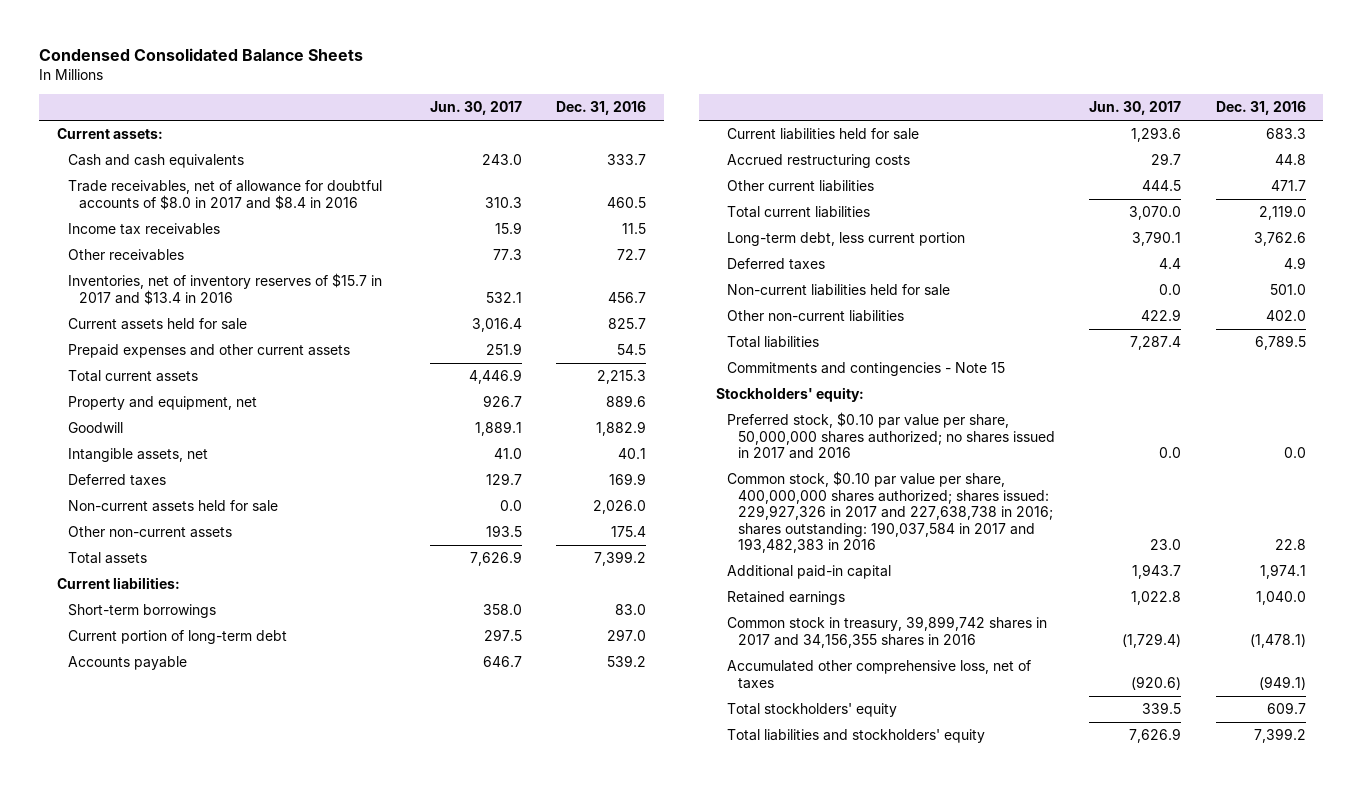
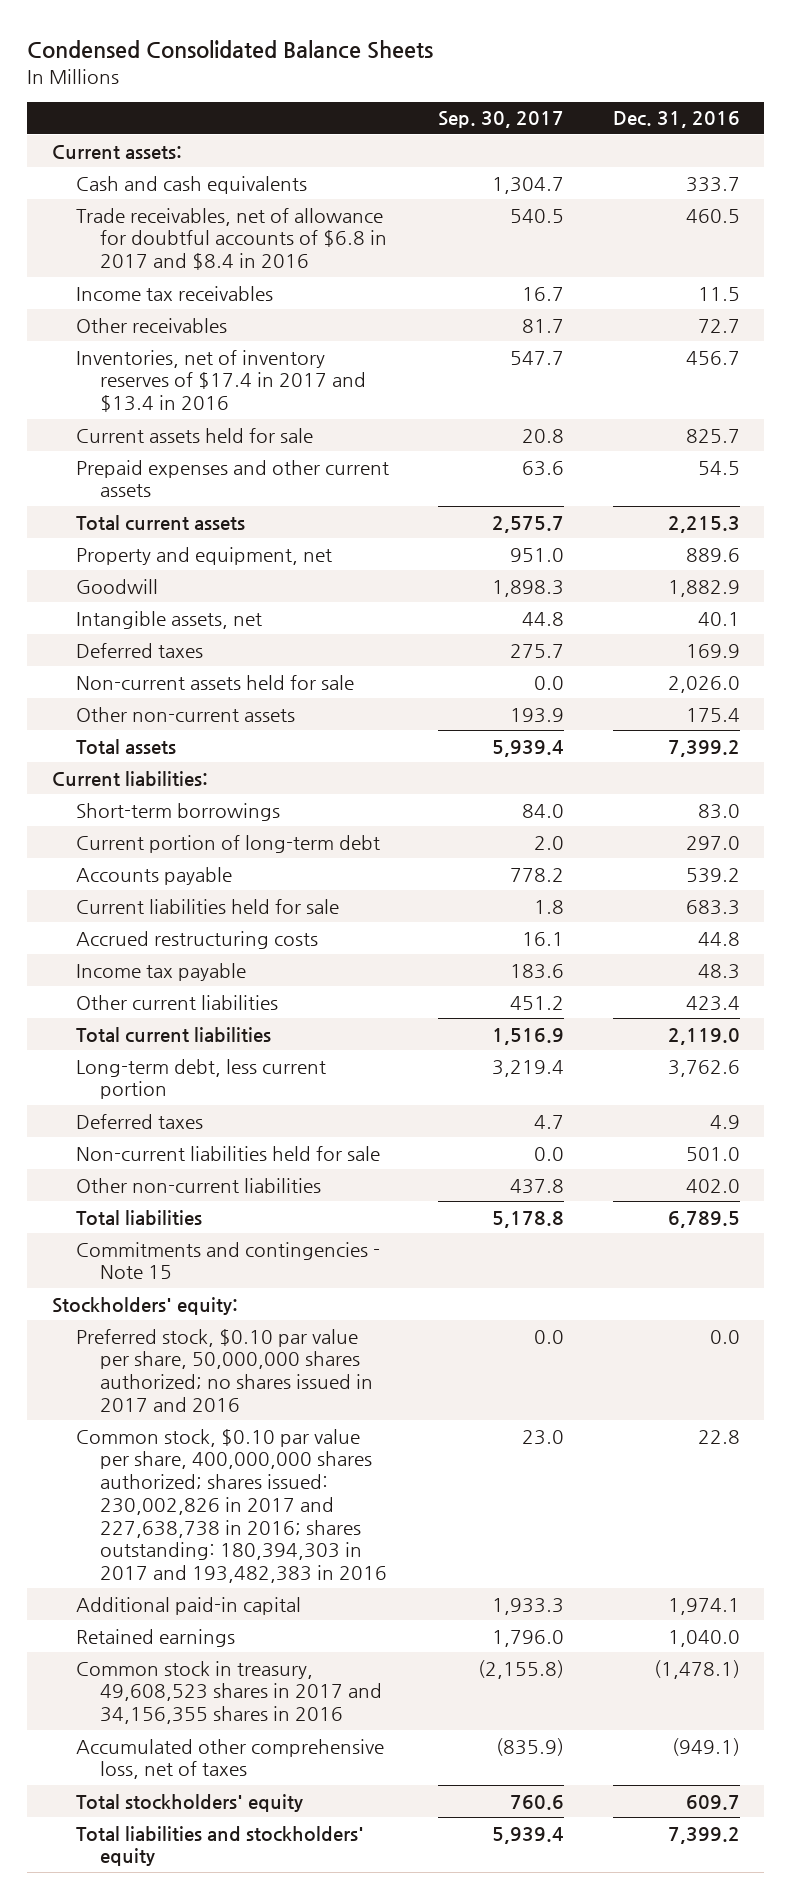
[430,101,523,116] Jun. 30, 2017 -> none
none -> [437,111,564,129] Sep. 30, 2017
[67,180,382,210] Trade receivables, net of allowance for doubtful accounts of $8.0 in 2017 and $8.4 in 2016 -> [75,207,388,271] Trade receivables, net of allowance for doubtful accounts of $6.8 in 2017 and $8.4 in 2016
[67,273,382,305] Inventories, net of inventory reserves of $15.7 in 2017 and $13.4 in 2016 -> [75,349,367,413] Inventories, net of inventory reserves of $17.4 in 2017 and $13.4 in 2016
none -> [75,962,246,981] Income tax payable
[1270,180,1306,192] 471.7 -> [685,995,740,1011] 423.4
[726,471,1054,554] Common stock, $0.10 par value per share, 400,000,000 shares authorized; shares issued: 229,927,326 in 2017 and 227,638,738 in 2016; shares outstanding: 190,037,584 in 2017 and 193,482,383 in 2016 -> [75,1428,388,1584] Common stock, $0.10 par value per share, 400,000,000 shares authorized; shares issued: 230,002,826 in 2017 and 227,638,738 in 2016; shares outstanding: 180,394,303 in 2017 and 193,482,383 in 2016
[726,616,1047,648] Common stock in treasury, 39,899,742 shares in 2017 and 34,156,355 shares in 2016 -> [75,1660,383,1725] Common stock in treasury, 49,608,523 shares in 2017 and 34,156,355 shares in 2016

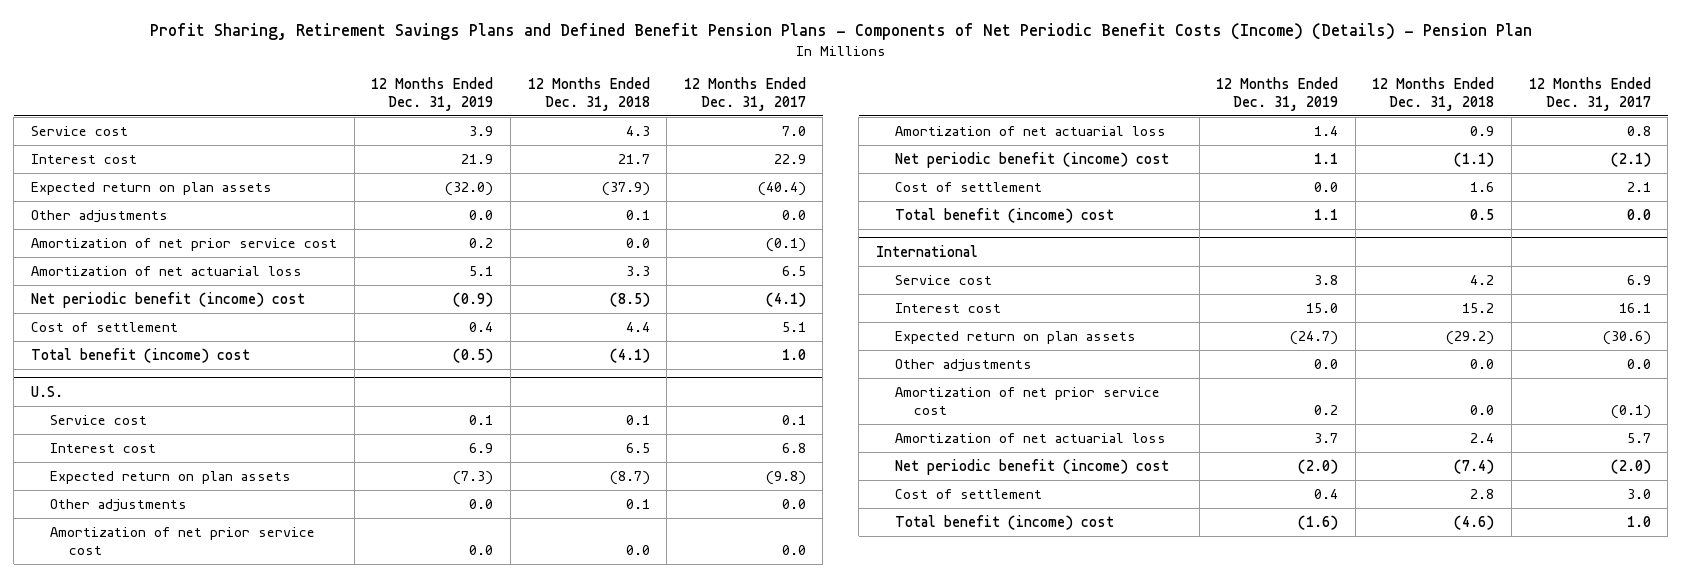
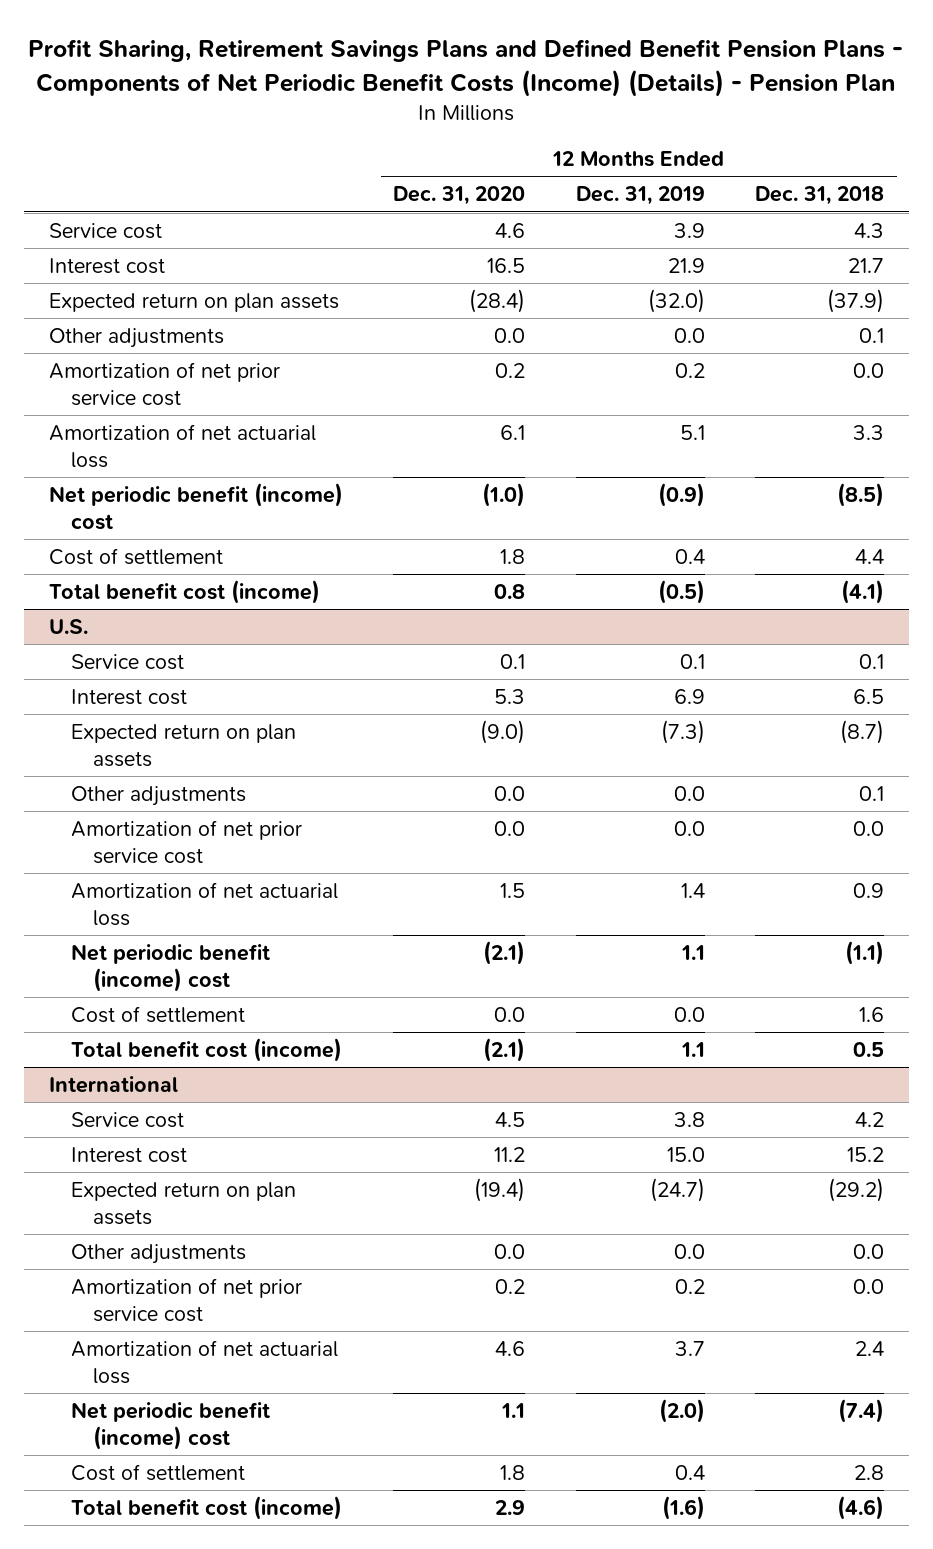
[683,77,806,111] 12 Months Ended Dec. 31, 2017 -> none
none -> [393,186,526,206] Dec. 31, 2020
[31,348,251,364] Total benefit (income) cost -> [48,579,320,604] Total benefit cost (income)
[894,208,1114,224] Total benefit (income) cost -> [71,1037,343,1062] Total benefit cost (income)
[894,515,1114,531] Total benefit (income) cost -> [71,1495,343,1520] Total benefit cost (income)

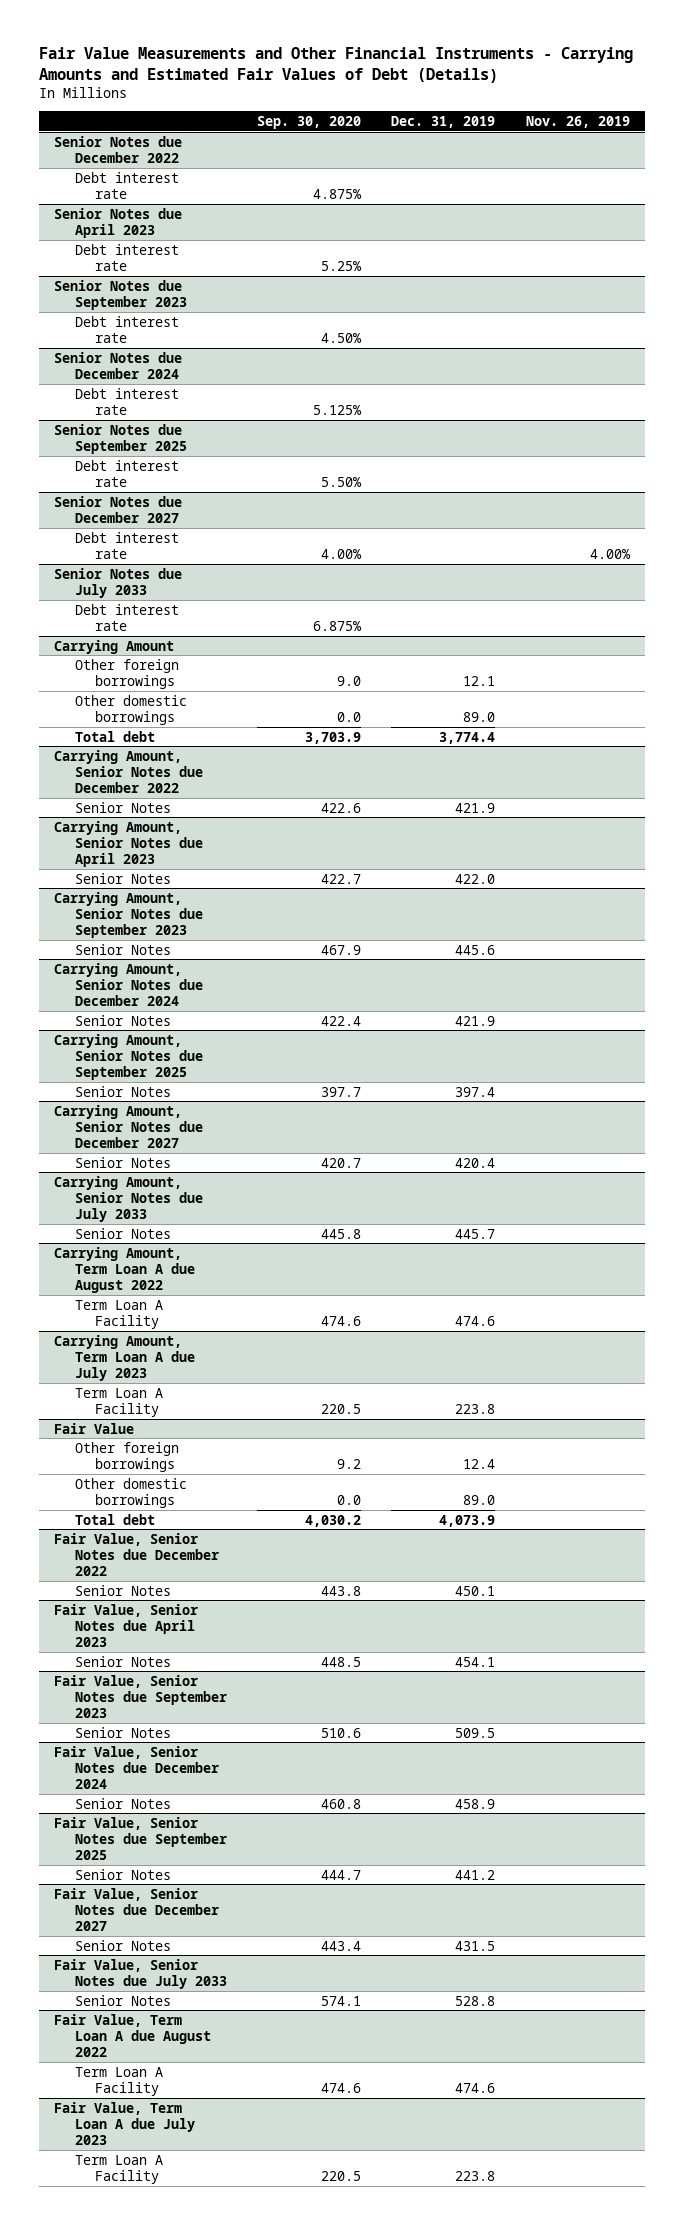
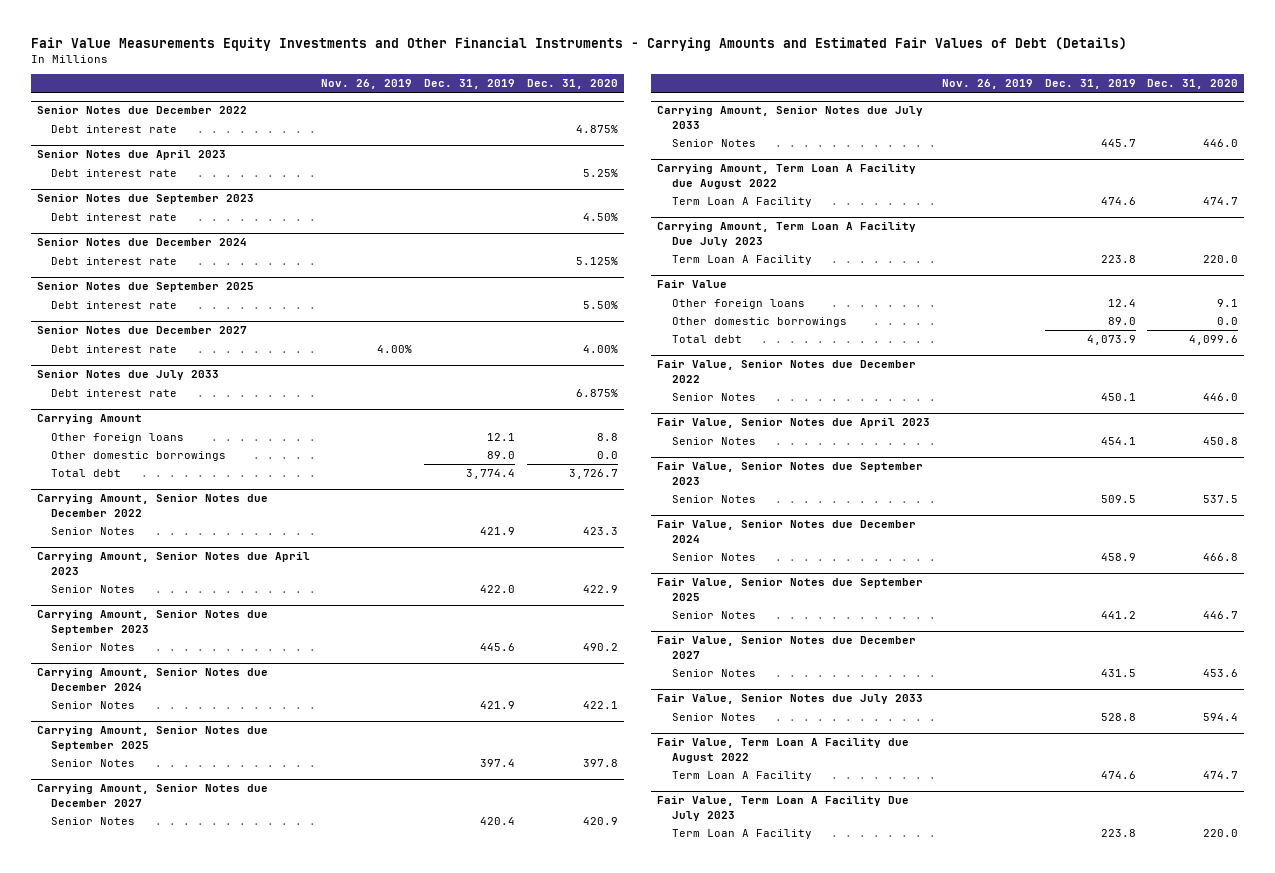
[38,47,633,84] Fair Value Measurements and Other Financial Instruments - Carrying Amounts and Estimated Fair Values of Debt (Details) -> [30,37,1127,52] Fair Value Measurements Equity Investments and Other Financial Instruments - Carrying Amounts and Estimated Fair Values of Debt (Details)
[256,115,361,129] Sep. 30, 2020 -> none
none -> [526,79,618,90] Dec. 31, 2020
[74,658,179,689] Other foreign borrowings -> [51,433,185,444] Other foreign loans
[53,1246,195,1293] Carrying Amount, Term Loan A due August 2022 -> [657,164,917,189] Carrying Amount, Term Loan A Facility due August 2022
[53,1334,195,1381] Carrying Amount, Term Loan A due July 2023 -> [657,222,917,247] Carrying Amount, Term Loan A Facility Due July 2023
[74,1441,179,1472] Other foreign borrowings -> [671,299,805,310] Other foreign loans
[53,2013,211,2057] Fair Value, Term Loan A due August 2022 -> [657,738,910,763] Fair Value, Term Loan A Facility due August 2022
[53,2101,195,2145] Fair Value, Term Loan A due July 2023 -> [657,796,910,821] Fair Value, Term Loan A Facility Due July 2023

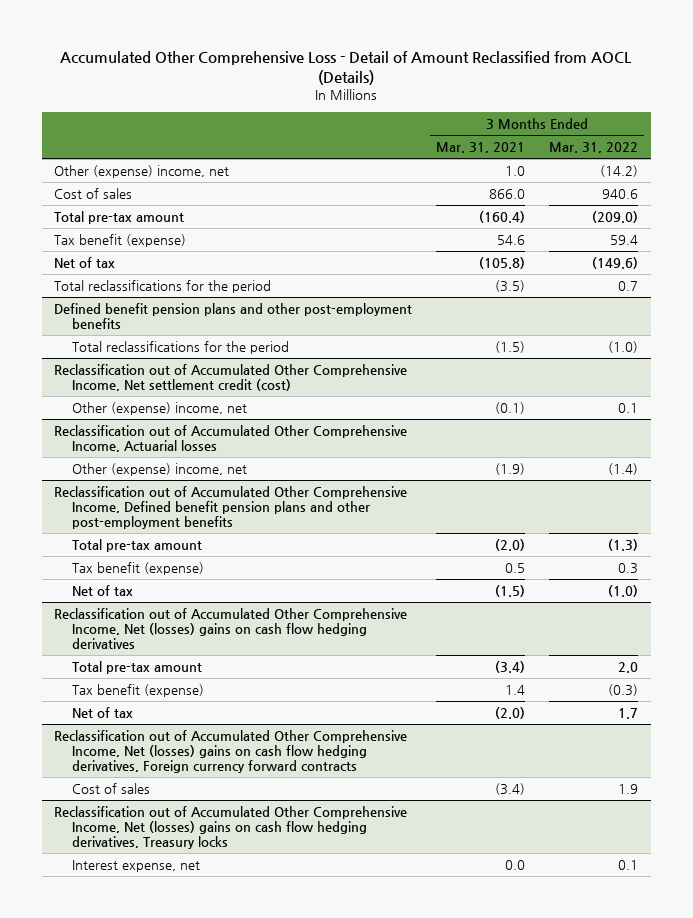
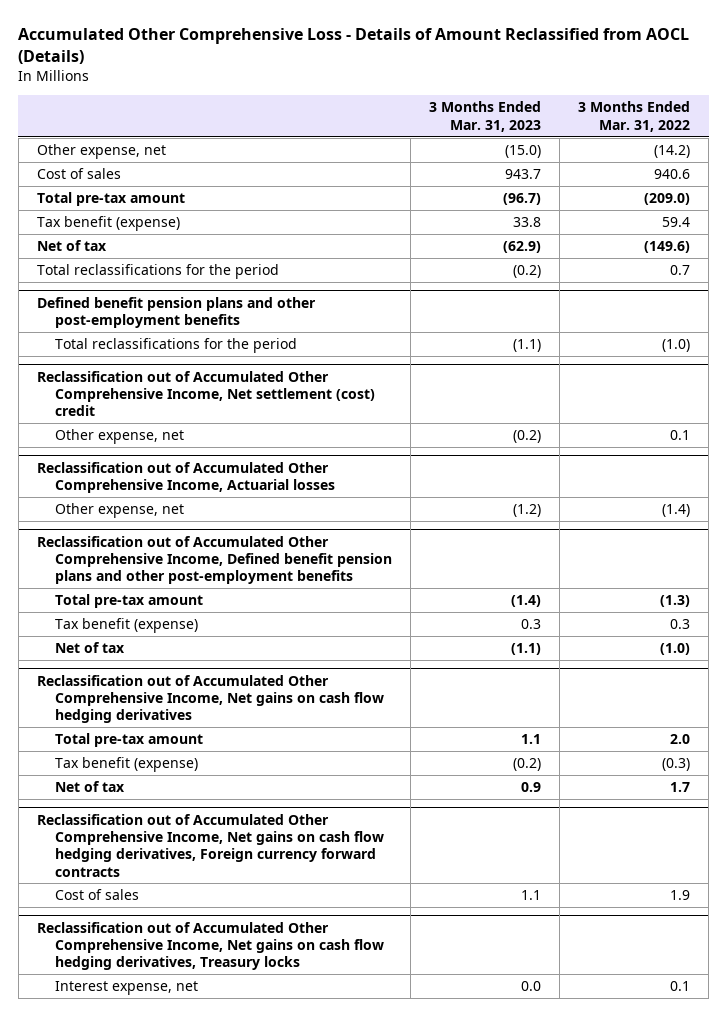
[60,50,633,85] Accumulated Other Comprehensive Loss - Detail of Amount Reclassified from AOCL (Details) -> [18,28,690,65] Accumulated Other Comprehensive Loss - Details of Amount Reclassified from AOCL (Details)
[436,142,526,154] Mar. 31, 2021 -> none
none -> [429,101,542,132] 3 Months Ended Mar. 31, 2023
[54,165,230,179] Other (expense) income, net -> [36,144,166,160] Other expense, net
[54,364,408,392] Reclassification out of Accumulated Other Comprehensive Income, Net settlement credit (cost) -> [36,370,376,417] Reclassification out of Accumulated Other Comprehensive Income, Net settlement (cost) credit
[71,402,247,416] Other (expense) income, net -> [55,429,185,445] Other expense, net
[71,463,247,477] Other (expense) income, net -> [55,503,185,519] Other expense, net
[54,608,408,650] Reclassification out of Accumulated Other Comprehensive Income, Net (losses) gains on cash flow hedging derivatives -> [36,674,385,724] Reclassification out of Accumulated Other Comprehensive Income, Net gains on cash flow hedging derivatives
[54,730,408,774] Reclassification out of Accumulated Other Comprehensive Income, Net (losses) gains on cash flow hedging derivatives, Foreign currency forward contracts -> [36,813,385,877] Reclassification out of Accumulated Other Comprehensive Income, Net gains on cash flow hedging derivatives, Foreign currency forward contracts
[54,806,408,850] Reclassification out of Accumulated Other Comprehensive Income, Net (losses) gains on cash flow hedging derivatives, Treasury locks -> [36,921,385,971] Reclassification out of Accumulated Other Comprehensive Income, Net gains on cash flow hedging derivatives, Treasury locks

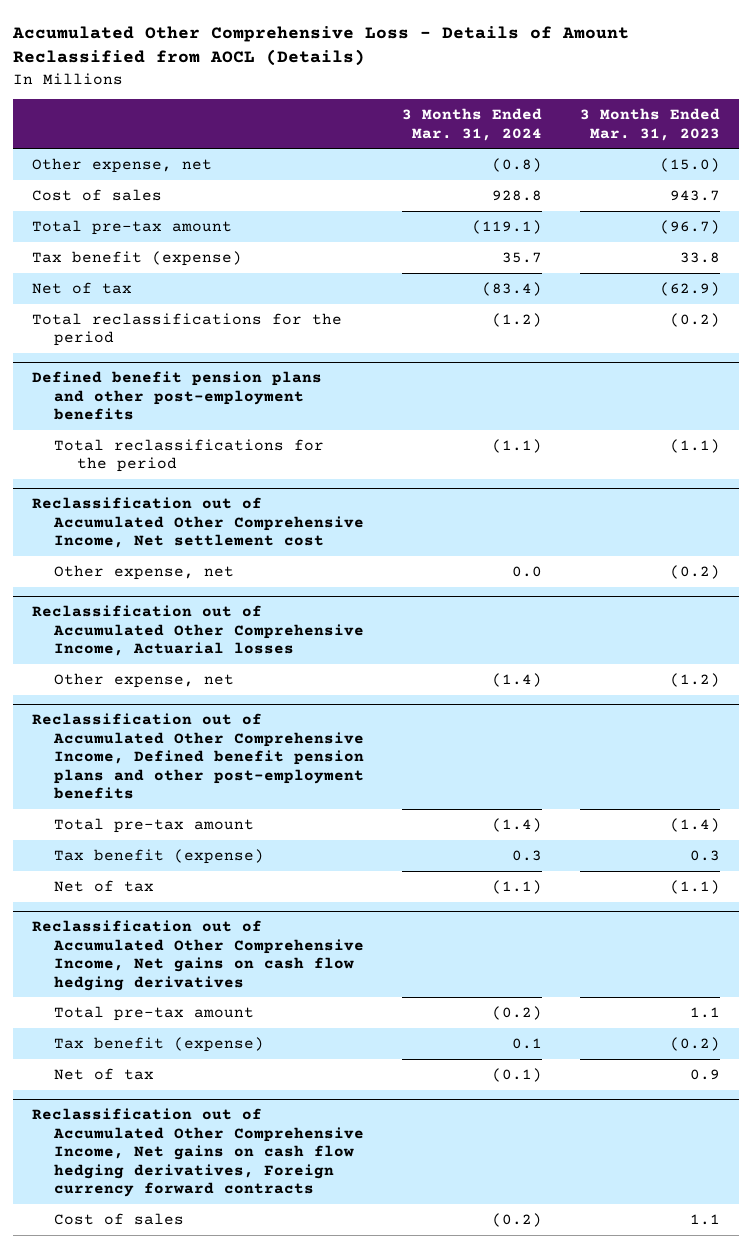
[578,101,691,132] 3 Months Ended Mar. 31, 2022 -> none
none -> [402,108,543,141] 3 Months Ended Mar. 31, 2024
[36,370,376,417] Reclassification out of Accumulated Other Comprehensive Income, Net settlement (cost) credit -> [32,497,365,549] Reclassification out of Accumulated Other Comprehensive Income, Net settlement cost
[36,921,385,971] Reclassification out of Accumulated Other Comprehensive Income, Net gains on cash flow hedging derivatives, Treasury locks -> none
[55,981,199,996] Interest expense, net -> none

